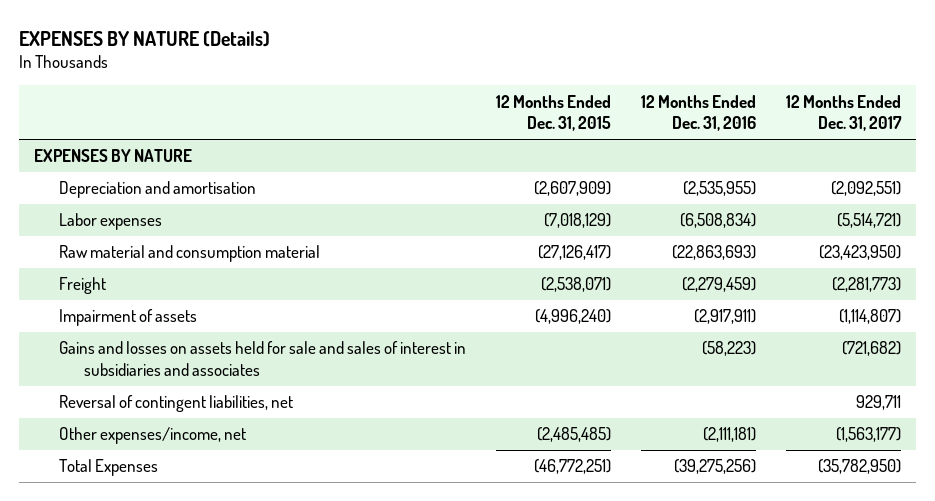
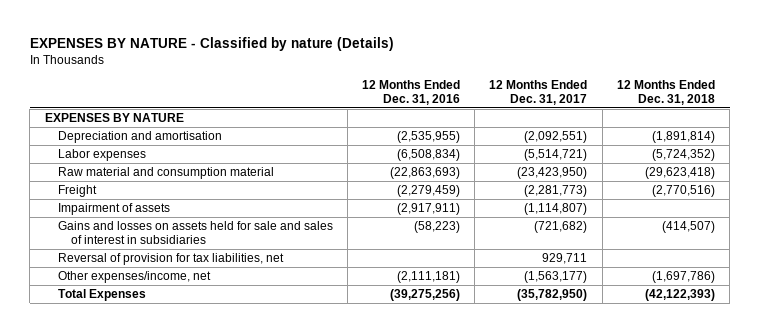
[19,30,271,47] EXPENSES BY NATURE (Details) -> [29,37,394,52] EXPENSES BY NATURE - Classified by nature (Details)
[496,94,612,132] 12 Months Ended Dec. 31, 2015 -> none
none -> [616,79,715,106] 12 Months Ended Dec. 31, 2018
[59,341,467,376] Gains and losses on assets held for sale and sales of interest in subsidiaries and associates -> [57,220,333,245] Gains and losses on assets held for sale and sales of interest in subsidiaries
[59,395,294,413] Reversal of contingent liabilities, net -> [57,252,284,265] Reversal of provision for tax liabilities, net

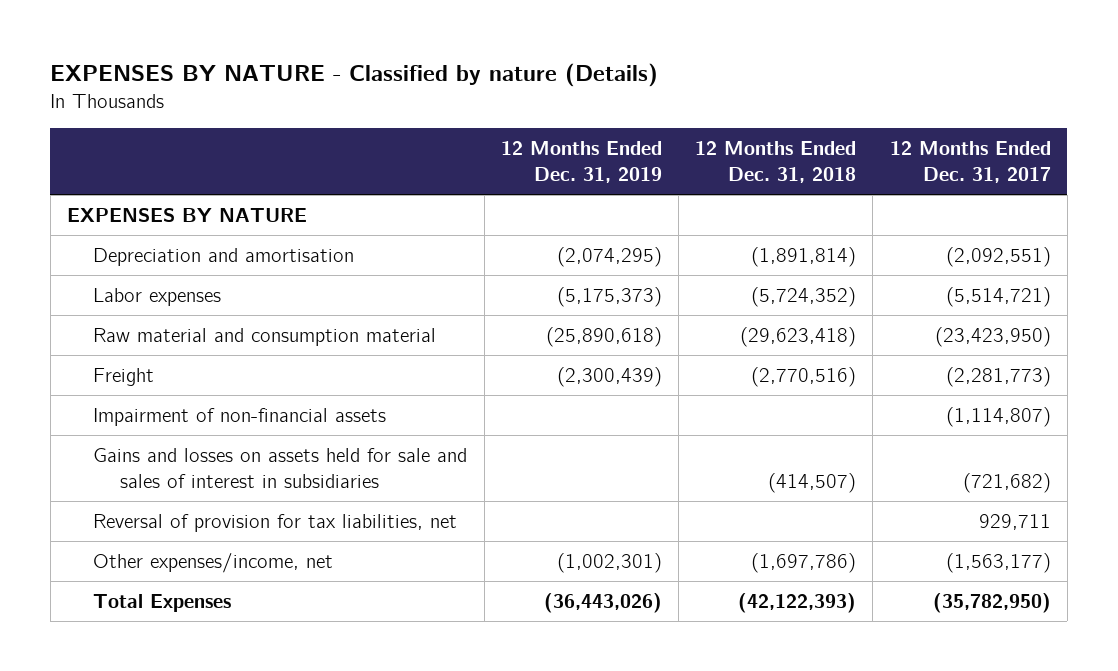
[362,79,461,106] 12 Months Ended Dec. 31, 2016 -> none
none -> [500,141,662,184] 12 Months Ended Dec. 31, 2019
[57,202,170,215] Impairment of assets -> [93,408,387,427] Impairment of non-financial assets

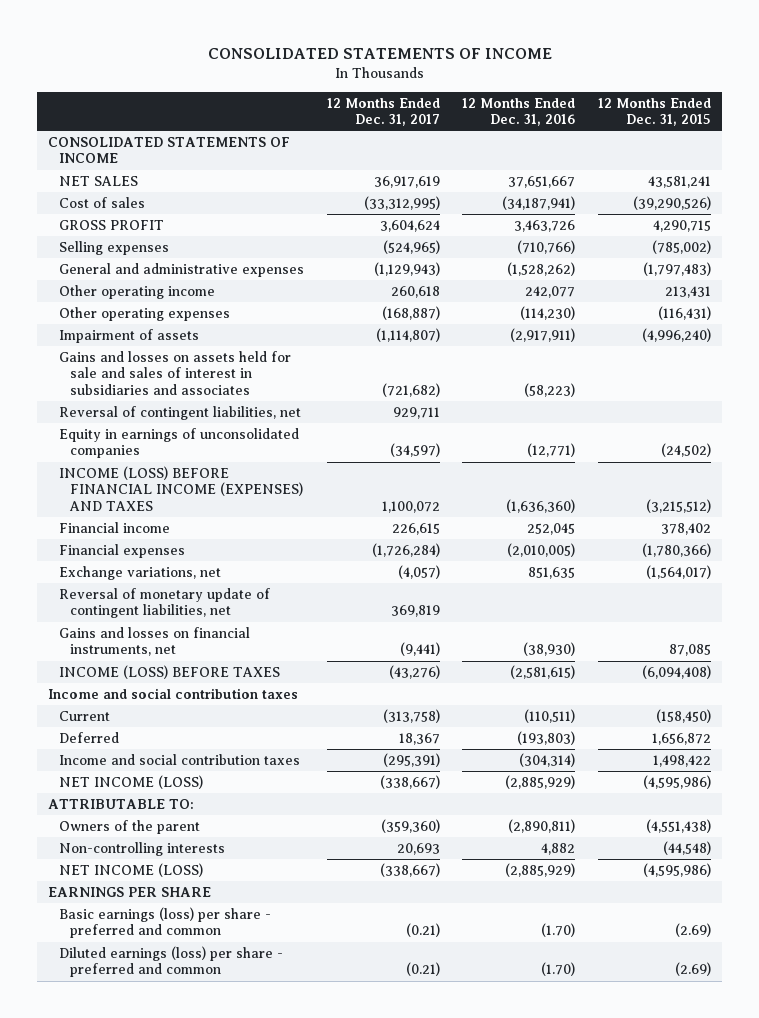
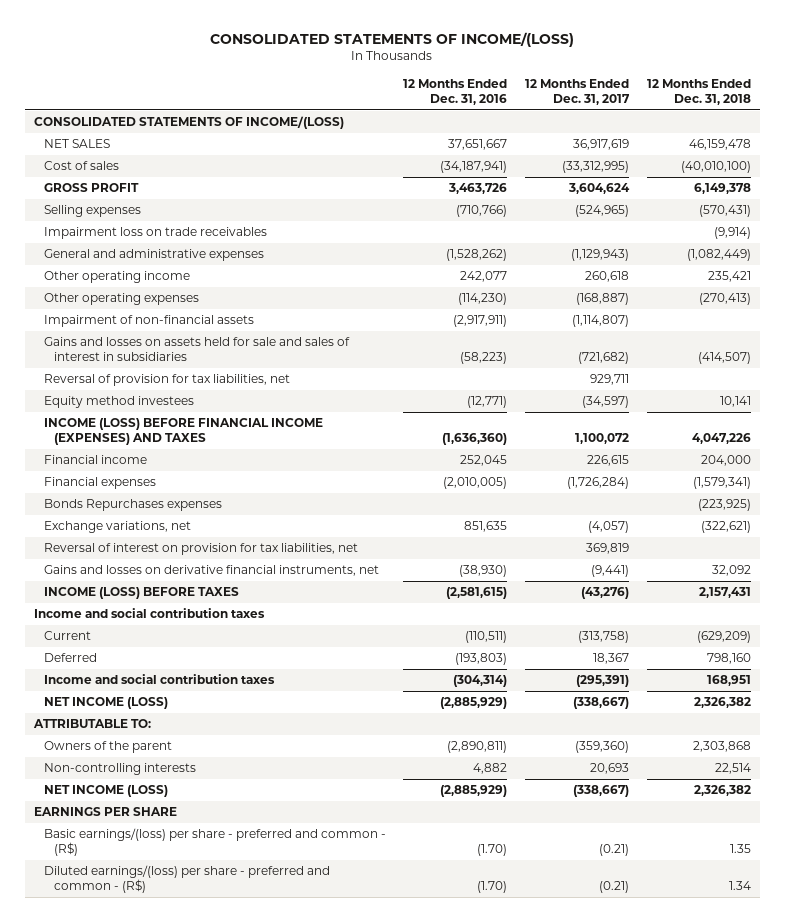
[207,47,552,59] CONSOLIDATED STATEMENTS OF INCOME -> [210,31,575,47] CONSOLIDATED STATEMENTS OF INCOME/(LOSS)
[597,97,711,127] 12 Months Ended Dec. 31, 2015 -> none
none -> [646,79,751,105] 12 Months Ended Dec. 31, 2018
[48,136,291,164] CONSOLIDATED STATEMENTS OF INCOME -> [33,116,344,130] CONSOLIDATED STATEMENTS OF INCOME/(LOSS)
none -> [43,227,267,240] Impairment loss on trade receivables
[59,328,200,343] Impairment of assets -> [43,315,254,328] Impairment of non-financial assets
[59,350,292,395] Gains and losses on assets held for sale and sales of interest in subsidiaries and associates -> [43,337,350,361] Gains and losses on assets held for sale and sales of interest in subsidiaries
[59,405,302,420] Reversal of contingent liabilities, net -> [43,374,290,387] Reversal of provision for tax liabilities, net
[59,427,300,459] Equity in earnings of unconsolidated companies -> [43,396,194,409] Equity method investees
none -> [43,499,222,512] Bonds Repurchases expenses
[59,587,271,619] Reversal of monetary update of contingent liabilities, net -> [43,543,358,556] Reversal of interest on provision for tax liabilities, net
[59,626,251,657] Gains and losses on financial instruments, net -> [43,565,379,577] Gains and losses on derivative financial instruments, net
[59,906,272,939] Basic earnings (loss) per share - preferred and common -> [43,828,386,856] Basic earnings/(loss) per share - preferred and common - (R$)
[59,945,284,978] Diluted earnings (loss) per share - preferred and common -> [43,865,330,893] Diluted earnings/(loss) per share - preferred and common - (R$)

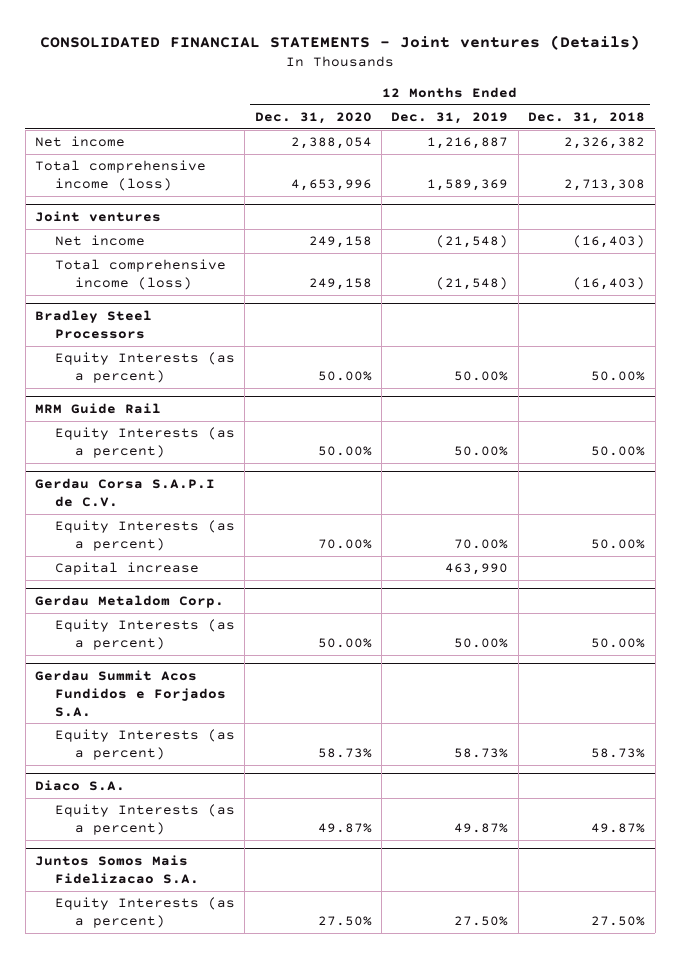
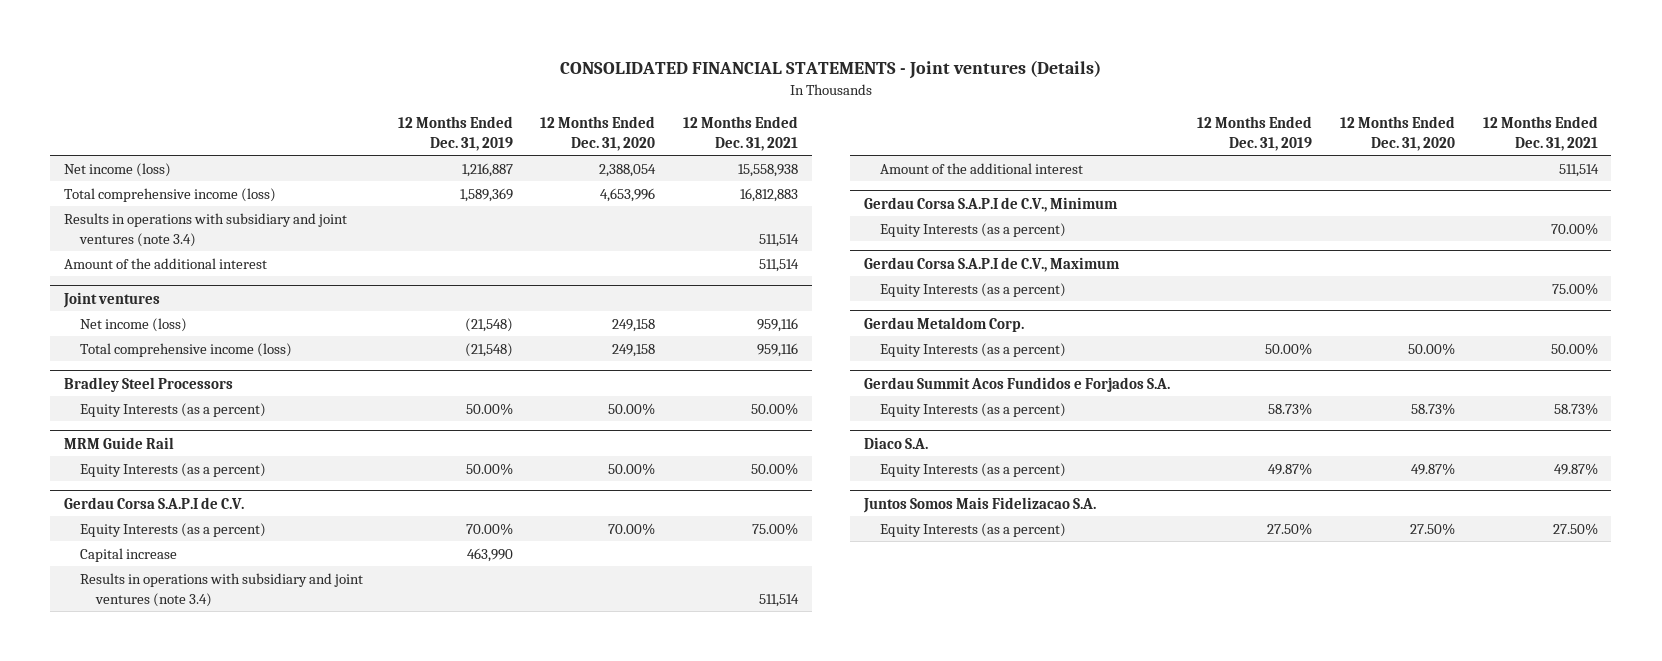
[528,111,646,124] Dec. 31, 2018 -> none
none -> [683,115,799,151] 12 Months Ended Dec. 31, 2021
[34,136,125,148] Net income -> [64,162,172,177] Net income (loss)
none -> [64,212,348,247] Results in operations with subsidiary and joint ventures (note 3.4)
none -> [64,257,268,269] Amount of the additional interest
[54,235,145,247] Net income -> [80,317,188,332] Net income (loss)
none -> [80,572,364,607] Results in operations with subsidiary and joint ventures (note 3.4)
none -> [879,162,1083,174] Amount of the additional interest
none -> [863,196,1118,212] Gerdau Corsa S.A.P.I de C.V., Minimum
none -> [879,222,1066,237] Equity Interests (as a percent)
none -> [863,256,1120,272] Gerdau Corsa S.A.P.I de C.V., Maximum
none -> [879,282,1066,297] Equity Interests (as a percent)

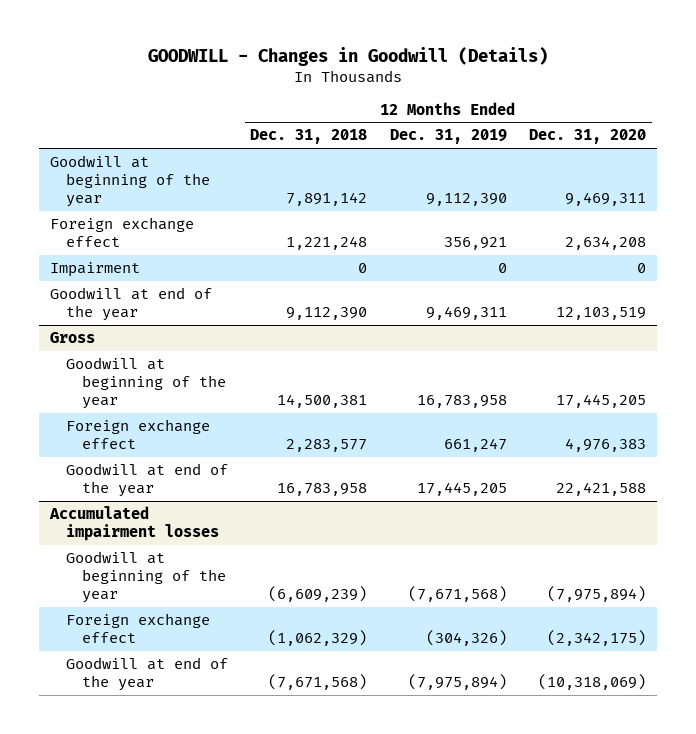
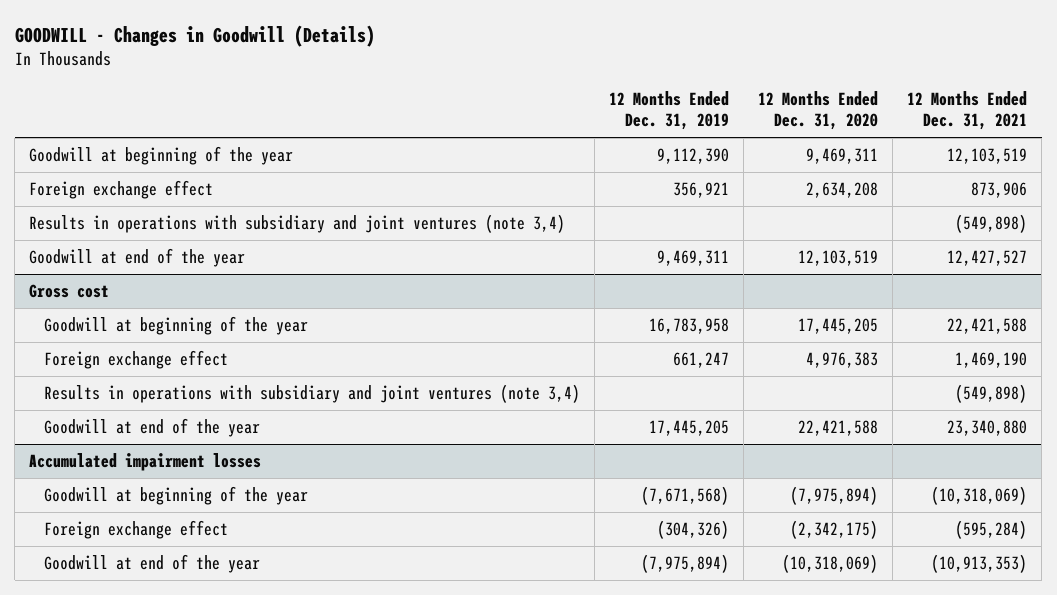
[250,129,368,145] Dec. 31, 2018 -> none
none -> [907,91,1028,131] 12 Months Ended Dec. 31, 2021
[49,262,140,278] Impairment -> none
none -> [29,214,566,234] Results in operations with subsidiary and joint ventures (note 3,4)
[49,332,95,344] Gross -> [29,284,110,299] Gross cost
none -> [44,384,581,404] Results in operations with subsidiary and joint ventures (note 3,4)

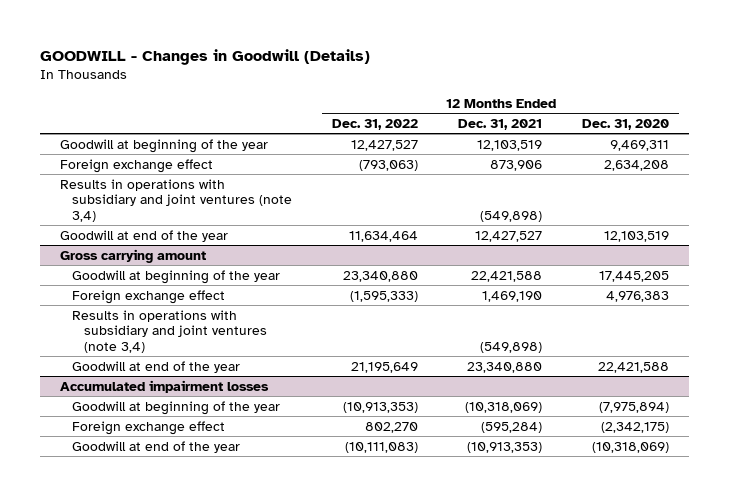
[609,91,730,131] 12 Months Ended Dec. 31, 2019 -> none
none -> [332,118,419,130] Dec. 31, 2022
[29,284,110,299] Gross cost -> [60,248,207,263] Gross carrying amount

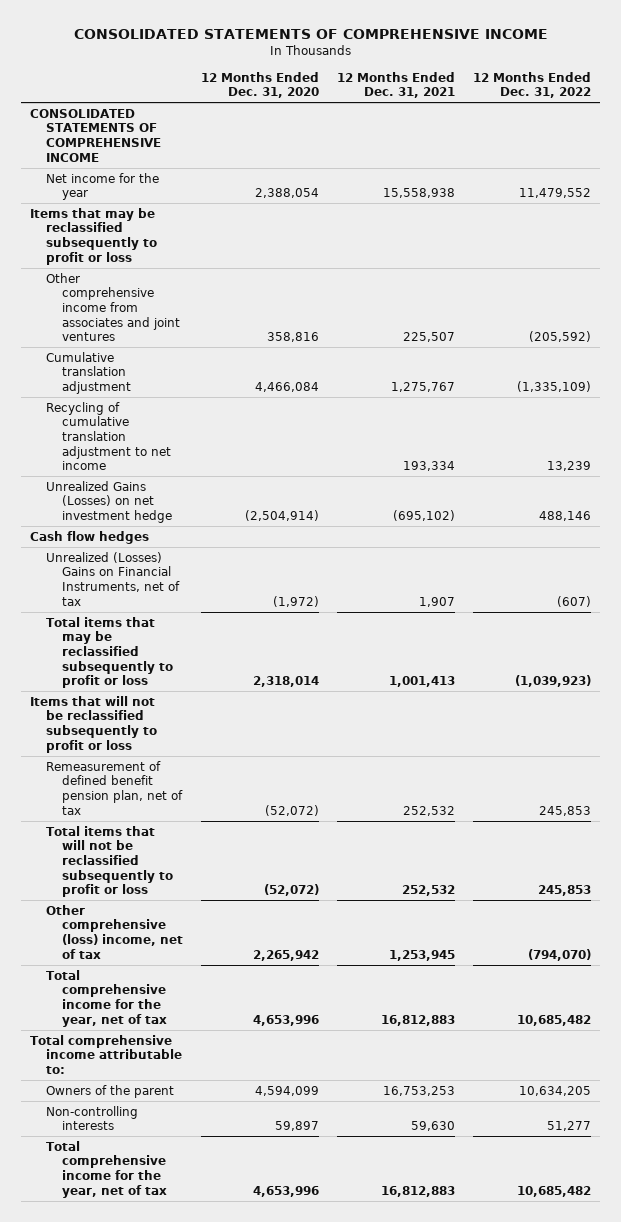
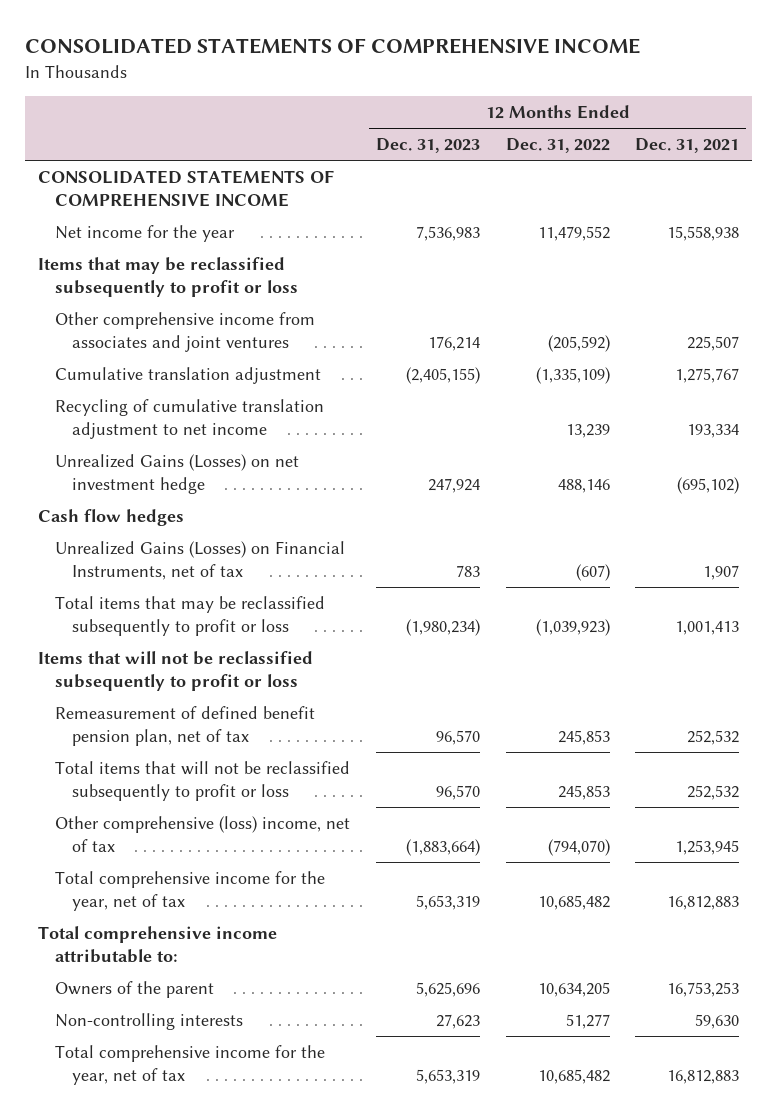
[201,71,320,99] 12 Months Ended Dec. 31, 2020 -> none
none -> [375,138,480,154] Dec. 31, 2023
[46,551,181,606] Unrealized (Losses) Gains on Financial Instruments, net of tax -> [55,540,346,580] Unrealized Gains (Losses) on Financial Instruments, net of tax

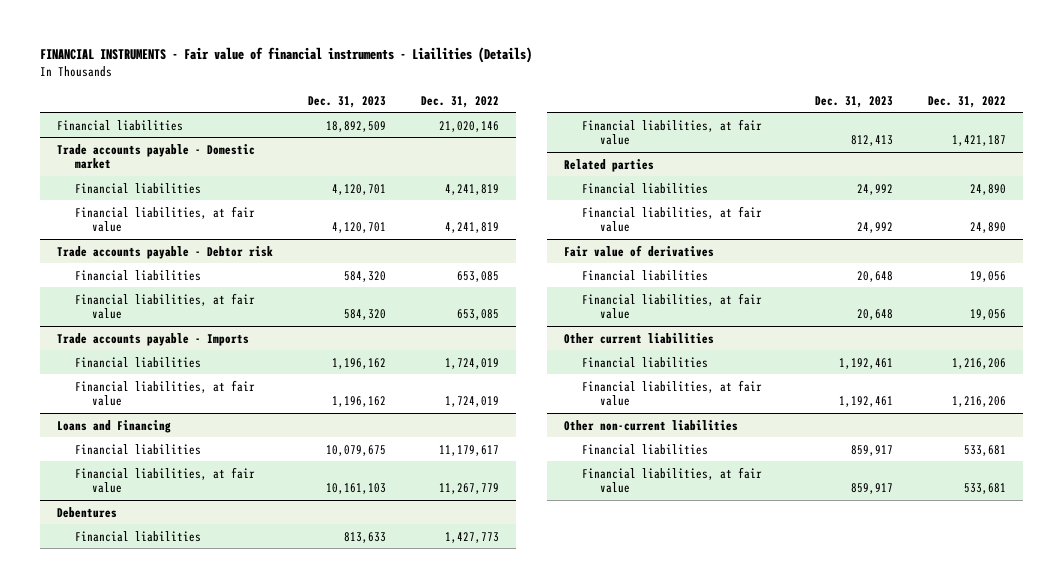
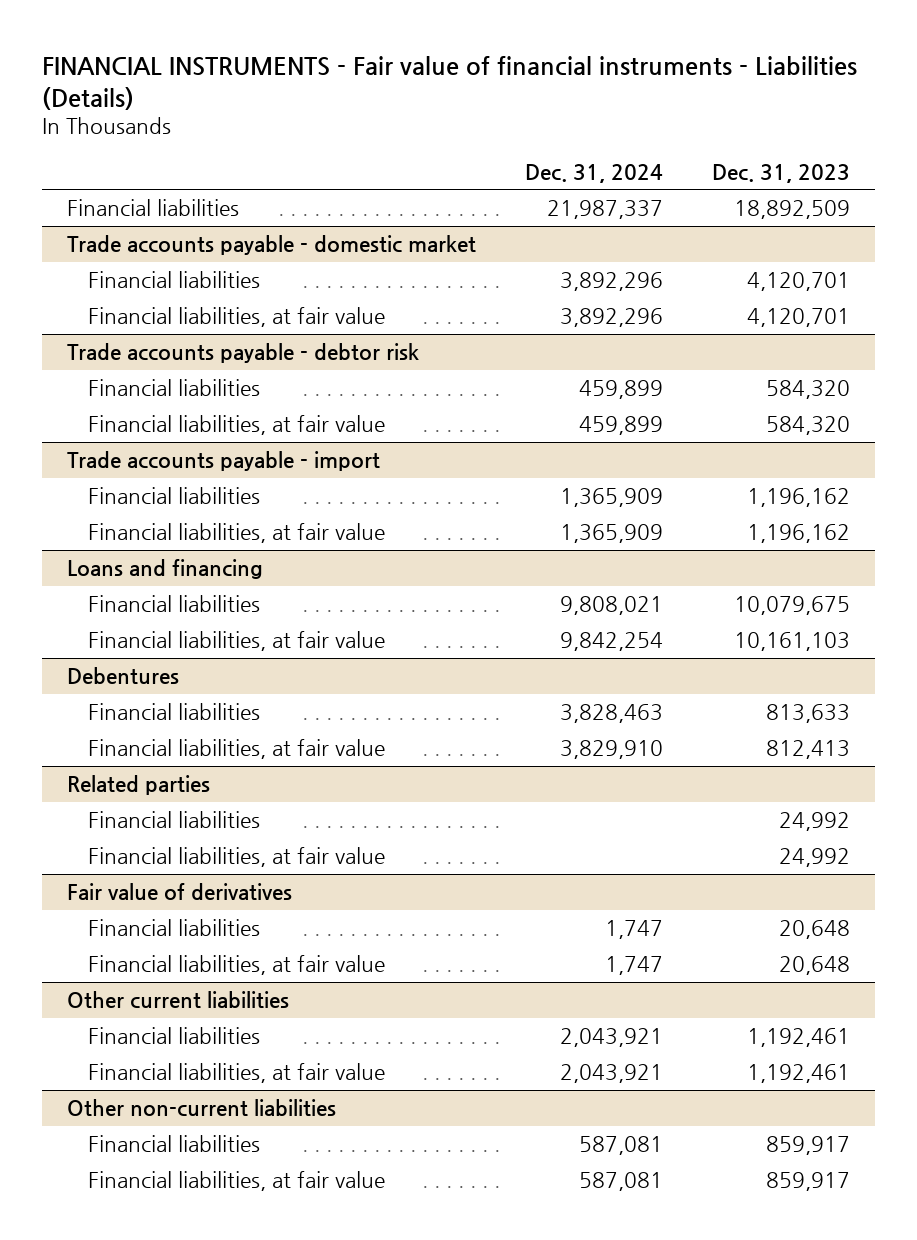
[39,46,532,63] FINANCIAL INSTRUMENTS - Fair value of financial instruments - Liailities (Details) -> [42,55,858,110] FINANCIAL INSTRUMENTS - Fair value of financial instruments - Liabilities (Details)
[420,95,499,108] Dec. 31, 2022 -> none
none -> [524,163,663,183] Dec. 31, 2024
[57,143,256,170] Trade accounts payable - Domestic market -> [66,234,476,255] Trade accounts payable - domestic market
[57,245,274,259] Trade accounts payable - Debtor risk -> [66,342,419,363] Trade accounts payable - debtor risk
[57,332,250,346] Trade accounts payable - Imports -> [66,450,380,471] Trade accounts payable - import
[57,419,172,433] Loans and Financing -> [66,558,263,579] Loans and financing

